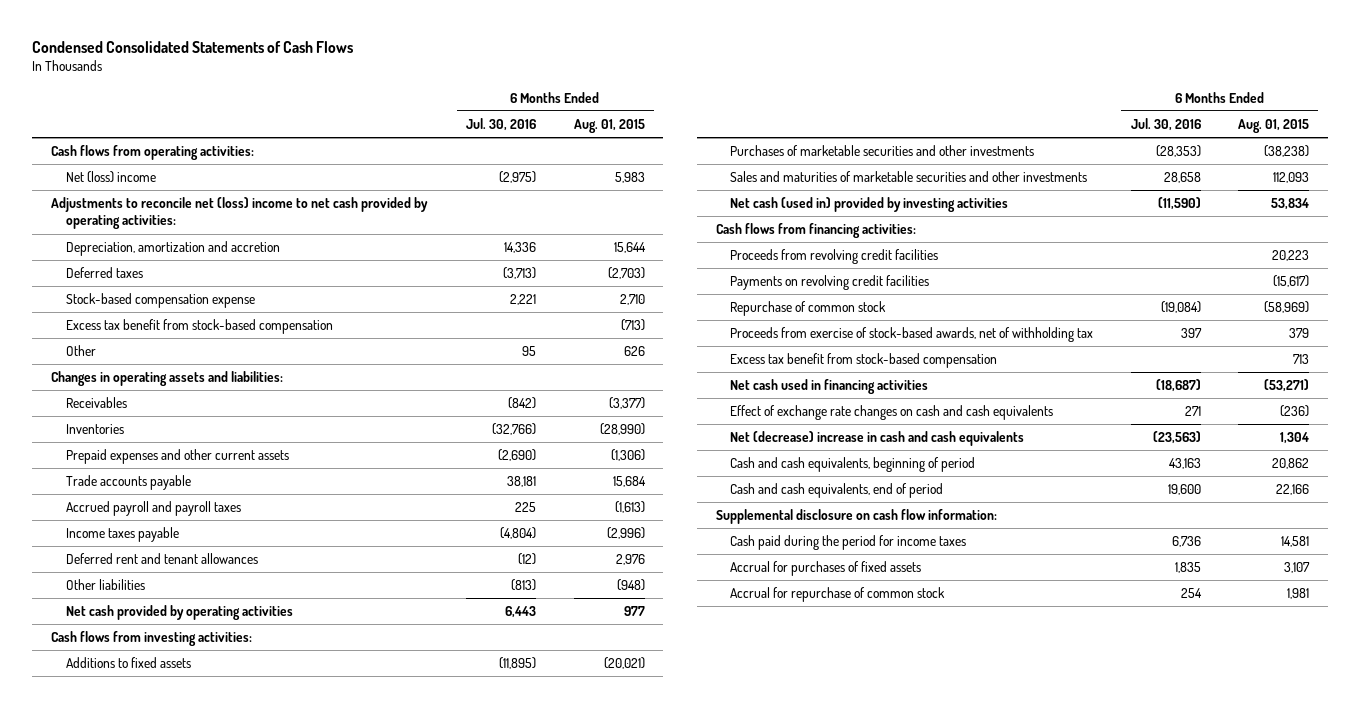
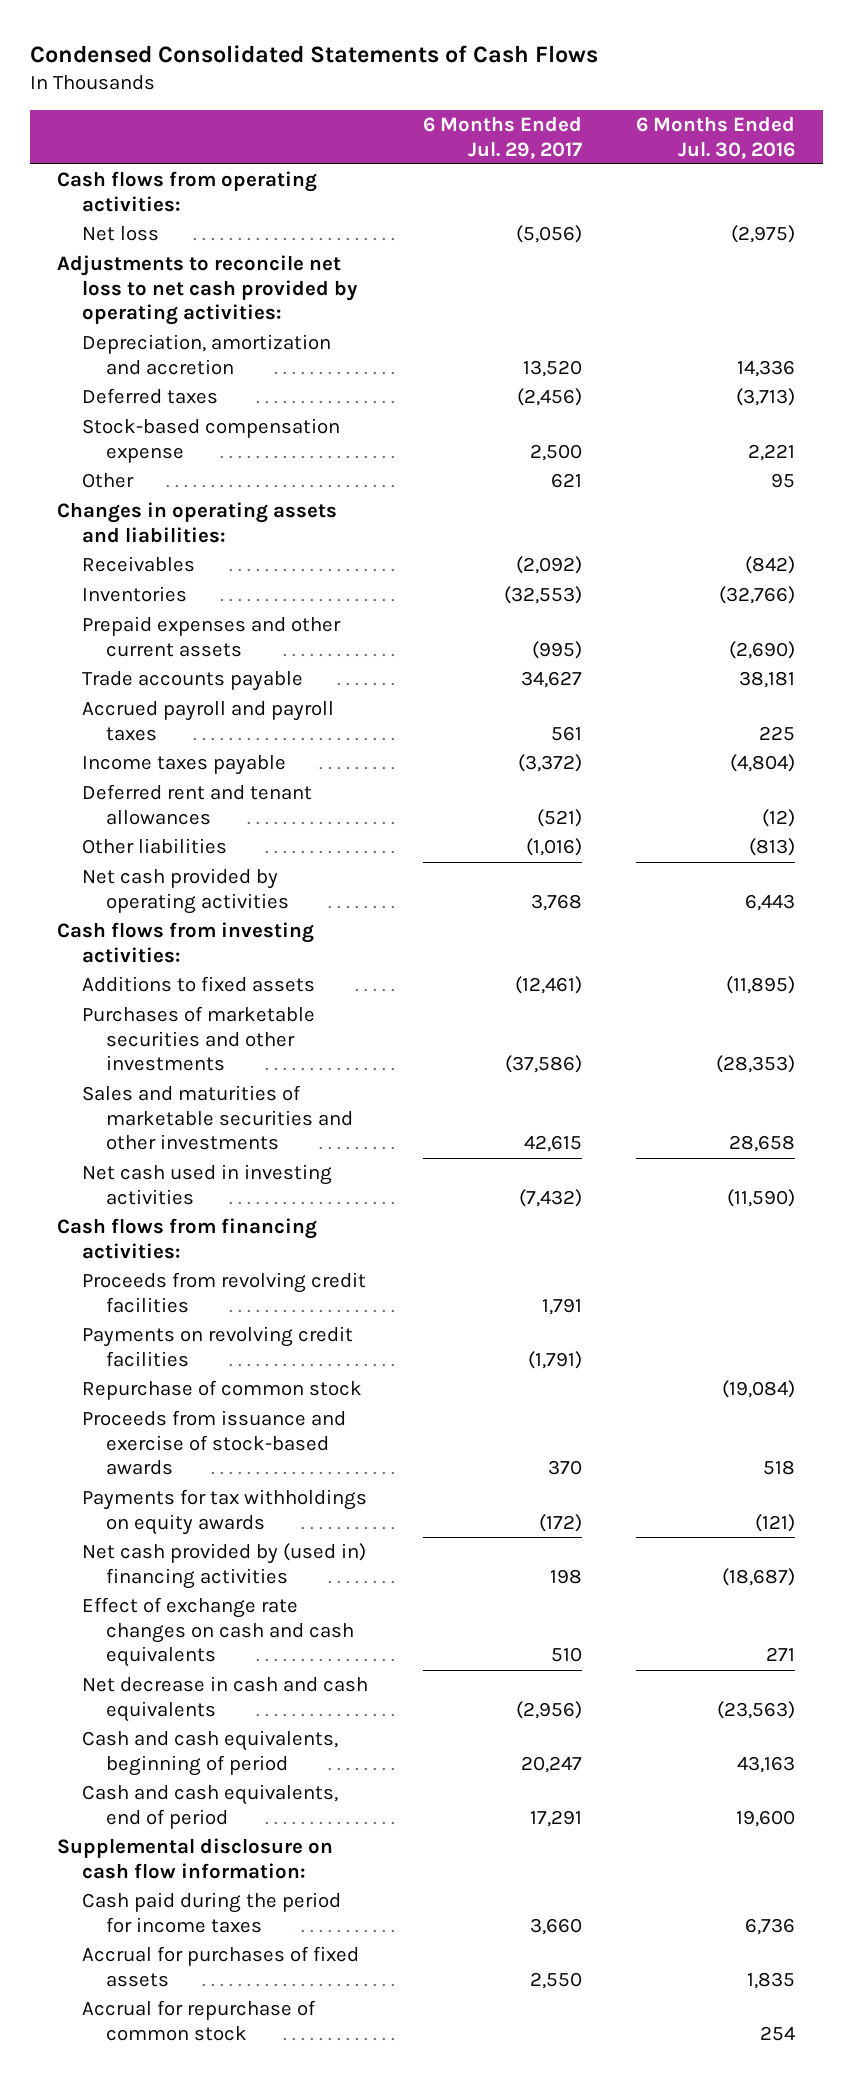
[573,118,645,133] Aug. 01, 2015 -> none
none -> [422,116,582,159] 6 Months Ended Jul. 29, 2017
[65,171,156,184] Net (loss) income -> [81,226,159,242] Net loss
[51,197,429,230] Adjustments to reconcile net (loss) income to net cash provided by operating activities: -> [57,255,358,326] Adjustments to reconcile net loss to net cash provided by operating activities:
[65,319,333,335] Excess tax benefit from stock-based compensation -> none
[730,197,1009,213] Net cash (used in) provided by investing activities -> [81,1164,332,1205] Net cash used in investing activities
[730,353,998,369] Excess tax benefit from stock-based compensation -> none
[730,327,1094,343] Proceeds from exercise of stock-based awards, net of withholding tax -> [81,1410,346,1476] Proceeds from issuance and exercise of stock-based awards
[1180,328,1202,339] 397 -> [763,1460,796,1476] 518
none -> [81,1489,367,1535] Payments for tax withholdings on equity awards
[730,379,929,395] Net cash used in financing activities -> [81,1543,366,1589] Net cash provided by (used in) financing activities
[730,431,1025,447] Net (decrease) increase in cash and cash equivalents -> [81,1676,368,1722] Net decrease in cash and cash equivalents

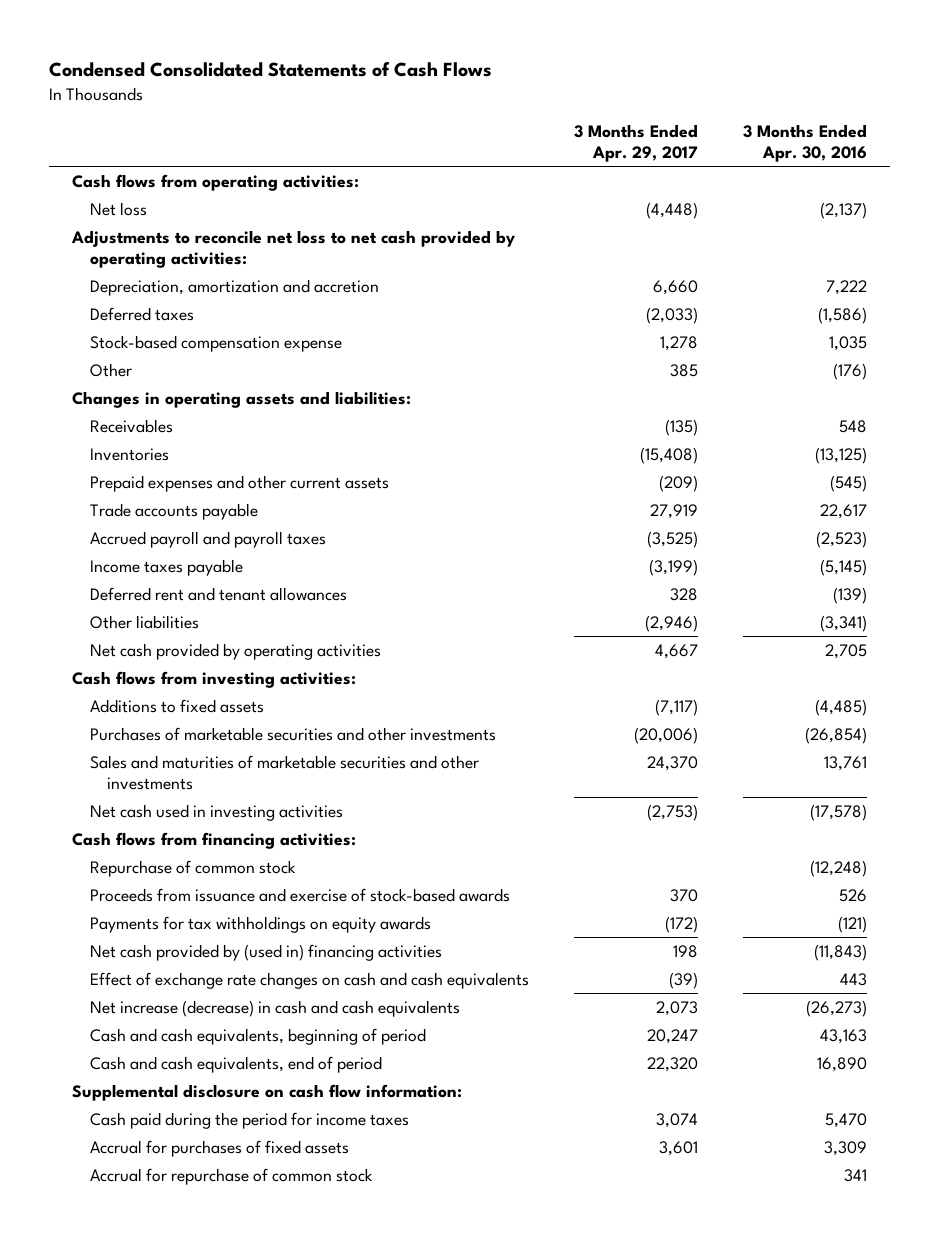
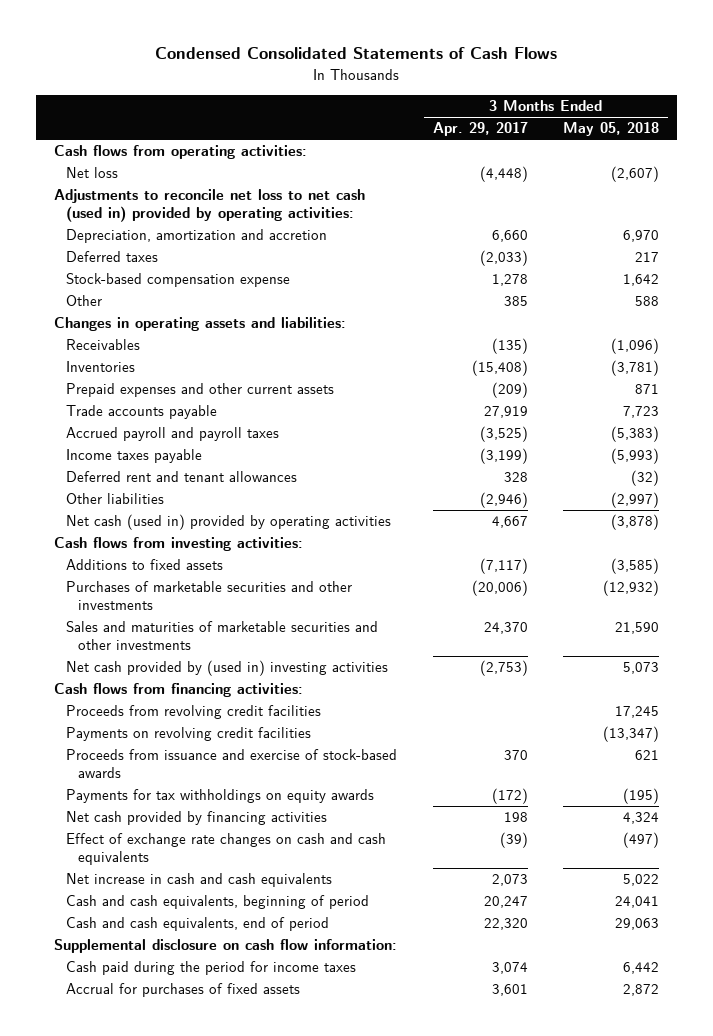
[743,123,868,163] 3 Months Ended Apr. 30, 2016 -> none
none -> [562,122,659,137] May 05, 2018
[70,229,515,268] Adjustments to reconcile net loss to net cash provided by operating activities: -> [53,189,365,222] Adjustments to reconcile net loss to net cash (used in) provided by operating activities:
[89,642,381,660] Net cash provided by operating activities -> [66,514,392,531] Net cash (used in) provided by operating activities
[89,803,343,821] Net cash used in investing activities -> [66,660,389,677] Net cash provided by (used in) investing activities
[89,859,296,877] Repurchase of common stock -> none
none -> [66,705,322,720] Proceeds from revolving credit facilities
none -> [66,727,312,742] Payments on revolving credit facilities
[89,943,442,961] Net cash provided by (used in) financing activities -> [66,811,328,826] Net cash provided by financing activities
[89,999,460,1017] Net increase (decrease) in cash and cash equivalents -> [66,873,333,888] Net increase in cash and cash equivalents
[89,1167,373,1185] Accrual for repurchase of common stock -> none

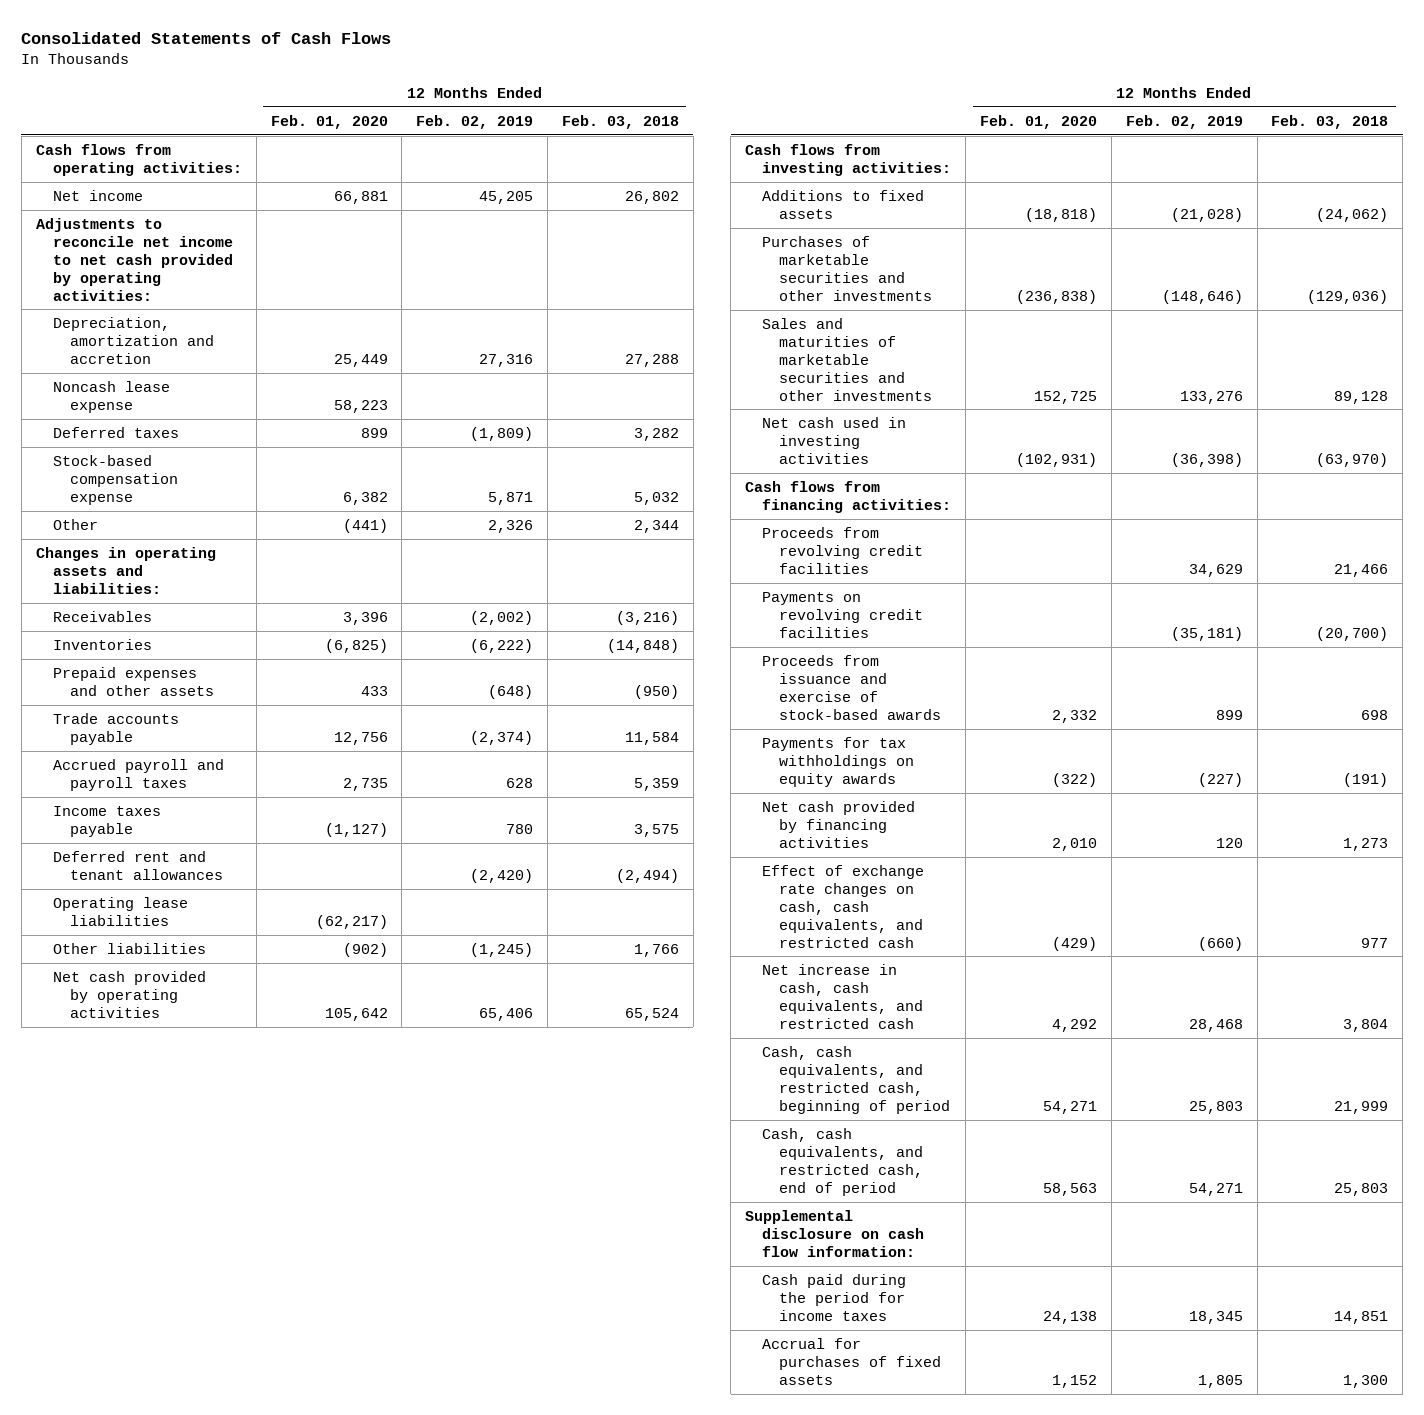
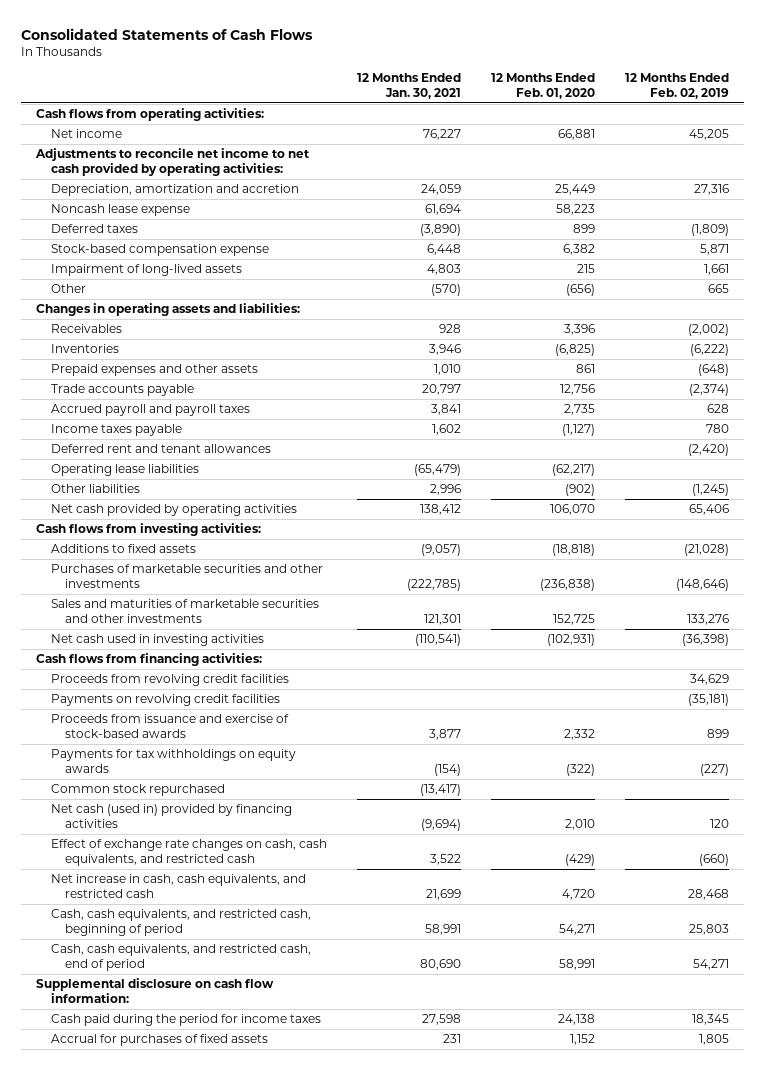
[562,114,680,129] Feb. 03, 2018 -> none
none -> [356,73,461,99] 12 Months Ended Jan. 30, 2021
none -> [50,264,242,277] Impairment of long-lived assets
[342,518,388,533] (441) -> [565,284,595,297] (656)
[488,519,534,533] 2,326 -> [707,284,729,294] 665
[360,685,388,696] 433 -> [575,364,595,374] 861
[324,1007,388,1021] 105,642 -> [549,504,595,516] 106,070
none -> [50,784,225,797] Common stock repurchased
[762,800,916,848] Net cash provided by financing activities -> [50,804,292,828] Net cash (used in) provided by financing activities
[1051,1018,1097,1032] 4,292 -> [561,888,595,900] 4,720
[1042,1182,1097,1196] 58,563 -> [558,958,595,970] 58,991

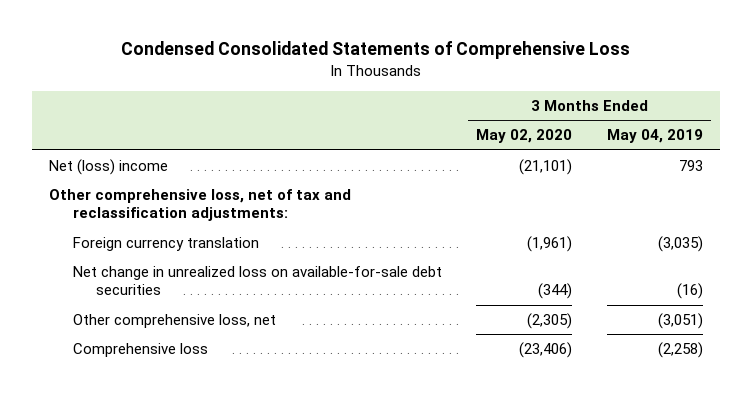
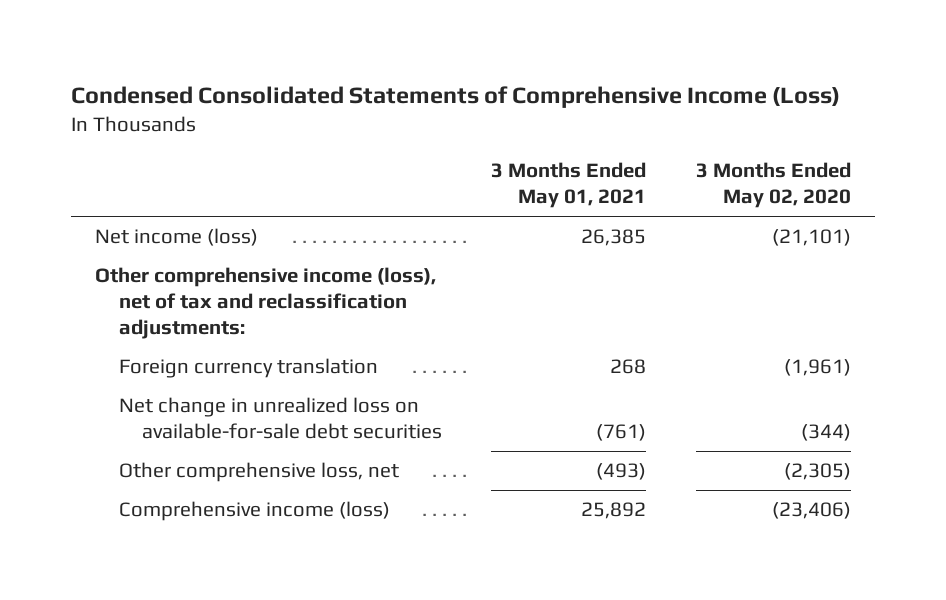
[121,41,631,60] Condensed Consolidated Statements of Comprehensive Loss -> [70,85,840,108] Condensed Consolidated Statements of Comprehensive Income (Loss)
[606,129,703,144] May 04, 2019 -> none
none -> [491,162,647,209] 3 Months Ended May 01, 2021
[49,159,169,176] Net (loss) income -> [95,228,259,247] Net income (loss)
[49,189,352,222] Other comprehensive loss, net of tax and reclassification adjustments: -> [95,267,437,340] Other comprehensive income (loss), net of tax and reclassification adjustments:
[72,343,208,358] Comprehensive loss -> [118,501,390,522] Comprehensive income (loss)

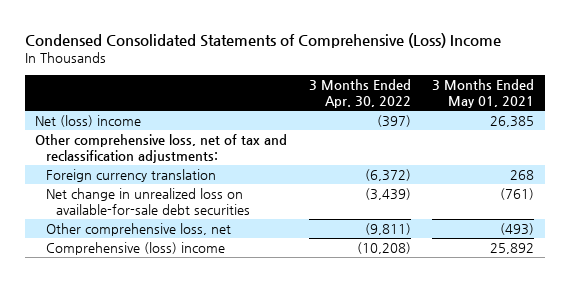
[70,85,840,108] Condensed Consolidated Statements of Comprehensive Income (Loss) -> [24,32,501,48] Condensed Consolidated Statements of Comprehensive (Loss) Income
[695,162,851,209] 3 Months Ended May 02, 2020 -> none
none -> [308,79,411,109] 3 Months Ended Apr. 30, 2022
[95,228,259,247] Net income (loss) -> [35,115,142,128] Net (loss) income
[95,267,437,340] Other comprehensive income (loss), net of tax and reclassification adjustments: -> [35,134,288,164] Other comprehensive loss, net of tax and reclassification adjustments:
[118,501,390,522] Comprehensive income (loss) -> [45,242,225,256] Comprehensive (loss) income

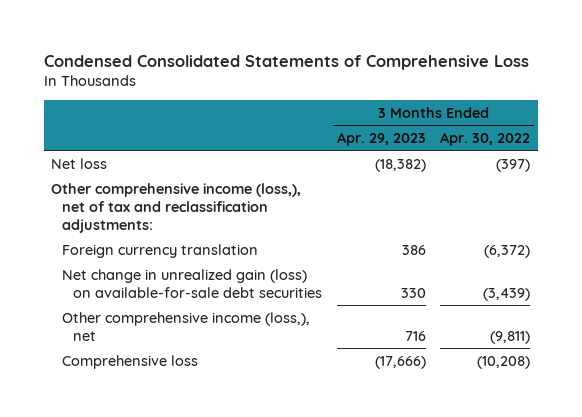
[24,32,501,48] Condensed Consolidated Statements of Comprehensive (Loss) Income -> [44,54,530,70] Condensed Consolidated Statements of Comprehensive Loss
[432,79,535,109] 3 Months Ended May 01, 2021 -> none
none -> [336,131,426,146] Apr. 29, 2023
[35,115,142,128] Net (loss) income -> [51,157,108,169] Net loss
[35,134,288,164] Other comprehensive loss, net of tax and reclassification adjustments: -> [51,182,302,233] Other comprehensive income (loss,), net of tax and reclassification adjustments:
[45,188,250,216] Net change in unrealized loss on available-for-sale debt securities -> [62,268,323,298] Net change in unrealized gain (loss) on available-for-sale debt securities
[45,223,231,237] Other comprehensive loss, net -> [62,311,311,341] Other comprehensive income (loss,), net
[45,242,225,256] Comprehensive (loss) income -> [62,354,199,369] Comprehensive loss

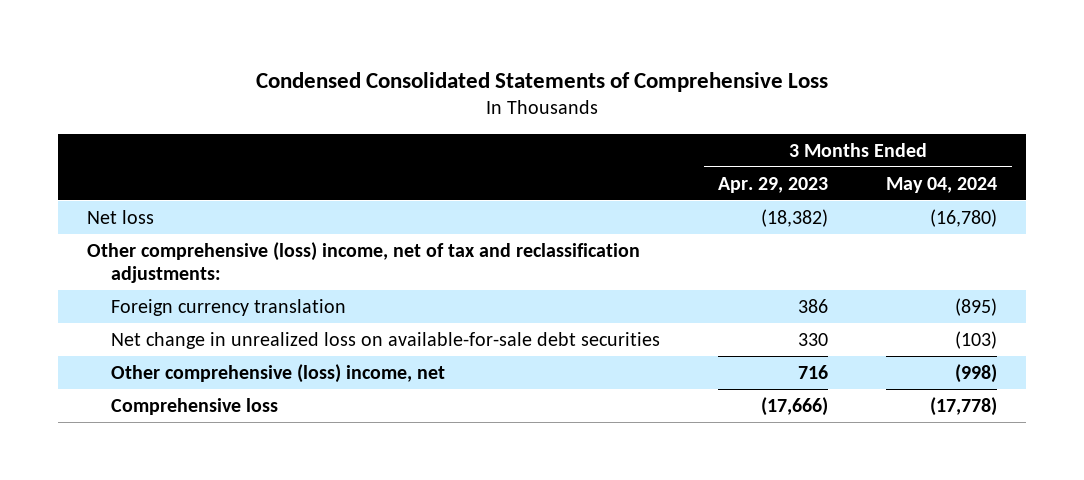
[440,131,531,146] Apr. 30, 2022 -> none
none -> [886,176,998,193] May 04, 2024
[51,182,302,233] Other comprehensive income (loss,), net of tax and reclassification adjustments: -> [87,241,641,283] Other comprehensive (loss) income, net of tax and reclassification adjustments:
[62,268,323,298] Net change in unrealized gain (loss) on available-for-sale debt securities -> [111,331,661,349] Net change in unrealized loss on available-for-sale debt securities
[62,311,311,341] Other comprehensive income (loss,), net -> [111,363,446,383] Other comprehensive (loss) income, net

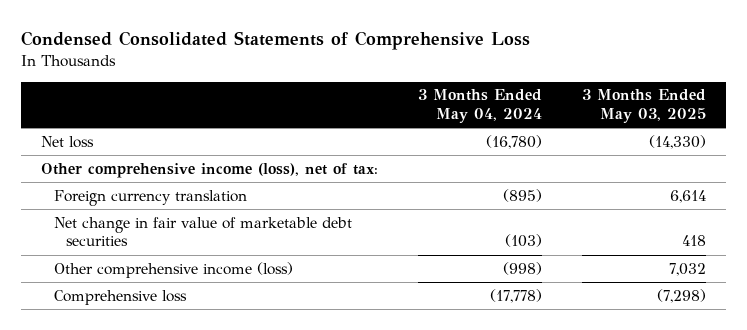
[718,176,829,193] Apr. 29, 2023 -> none
none -> [581,89,706,124] 3 Months Ended May 03, 2025
[87,241,641,283] Other comprehensive (loss) income, net of tax and reclassification adjustments: -> [41,162,379,178] Other comprehensive income (loss), net of tax:
[111,331,661,349] Net change in unrealized loss on available-for-sale debt securities -> none
none -> [53,216,352,247] Net change in fair value of marketable debt securities
[111,363,446,383] Other comprehensive (loss) income, net -> [53,261,293,278] Other comprehensive income (loss)

